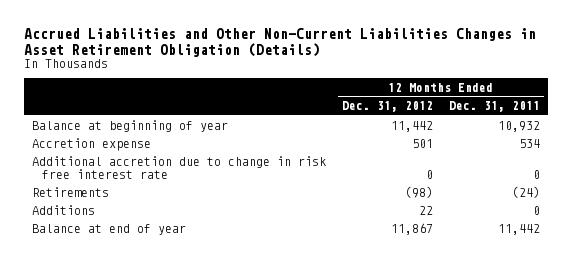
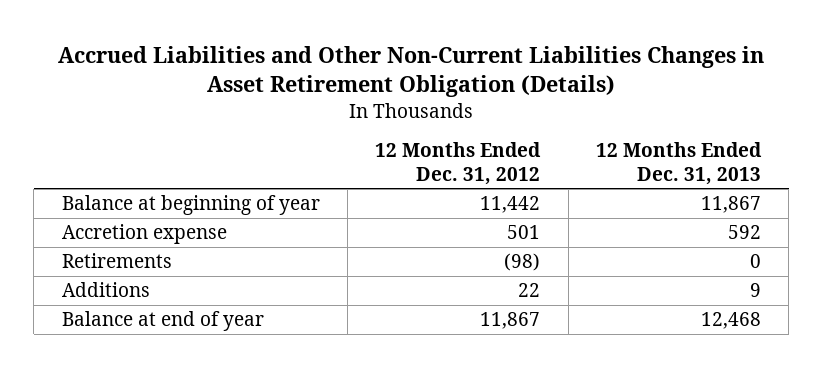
[449,101,541,113] Dec. 31, 2011 -> none
none -> [595,142,762,185] 12 Months Ended Dec. 31, 2013
[31,155,326,179] Additional accretion due to change in risk free interest rate -> none

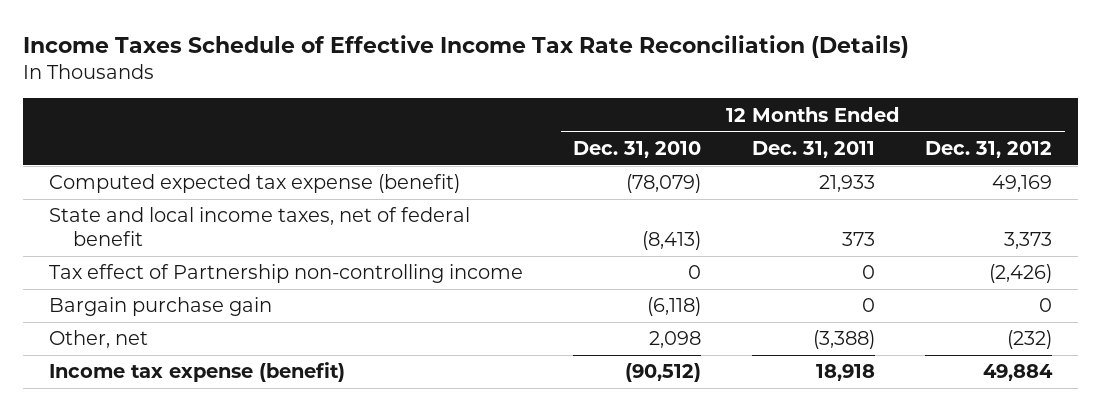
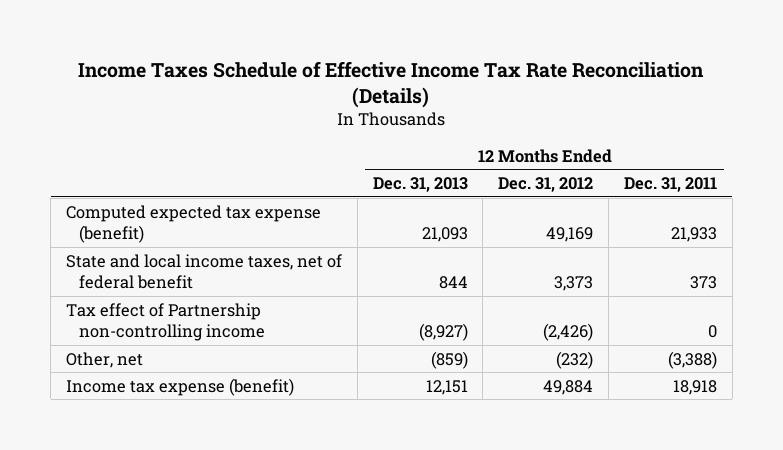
[573,140,702,158] Dec. 31, 2010 -> none
none -> [372,177,468,193] Dec. 31, 2013
[48,297,272,317] Bargain purchase gain -> none

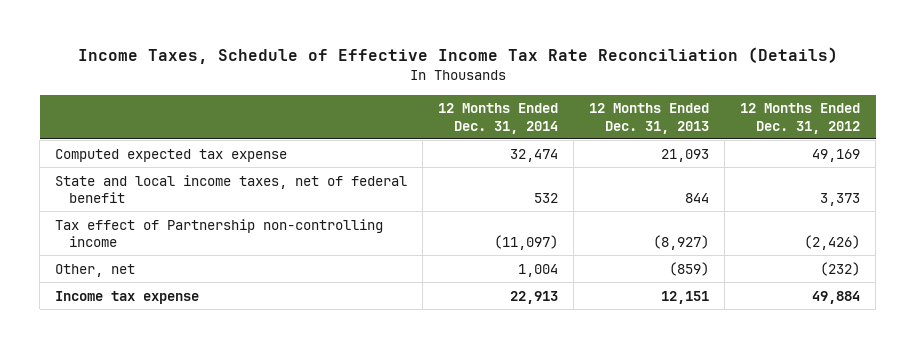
[78,60,705,108] Income Taxes Schedule of Effective Income Tax Rate Reconciliation (Details) -> [77,47,838,65] Income Taxes, Schedule of Effective Income Tax Rate Reconciliation (Details)
[623,177,717,193] Dec. 31, 2011 -> none
none -> [438,103,559,134] 12 Months Ended Dec. 31, 2014
[65,204,321,244] Computed expected tax expense (benefit) -> [55,148,288,162] Computed expected tax expense
[65,377,294,396] Income tax expense (benefit) -> [55,290,200,304] Income tax expense

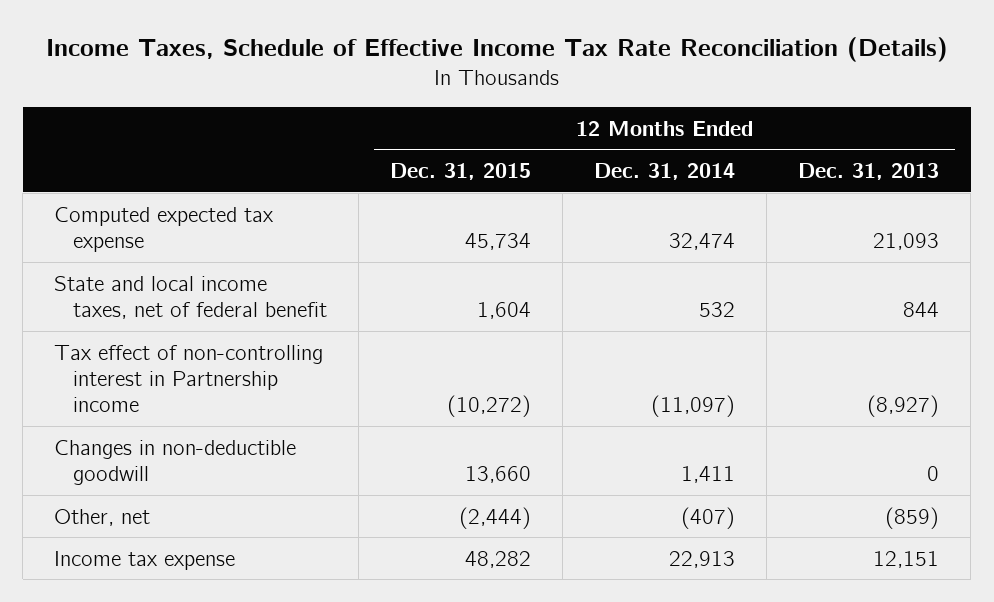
[740,103,861,134] 12 Months Ended Dec. 31, 2012 -> none
none -> [389,163,531,181] Dec. 31, 2015
[55,218,384,247] Tax effect of Partnership non-controlling income -> [54,344,324,412] Tax effect of non-controlling interest in Partnership income
none -> [54,439,297,485] Changes in non-deductible goodwill
[518,263,559,277] 1,004 -> [681,506,736,529] (407)

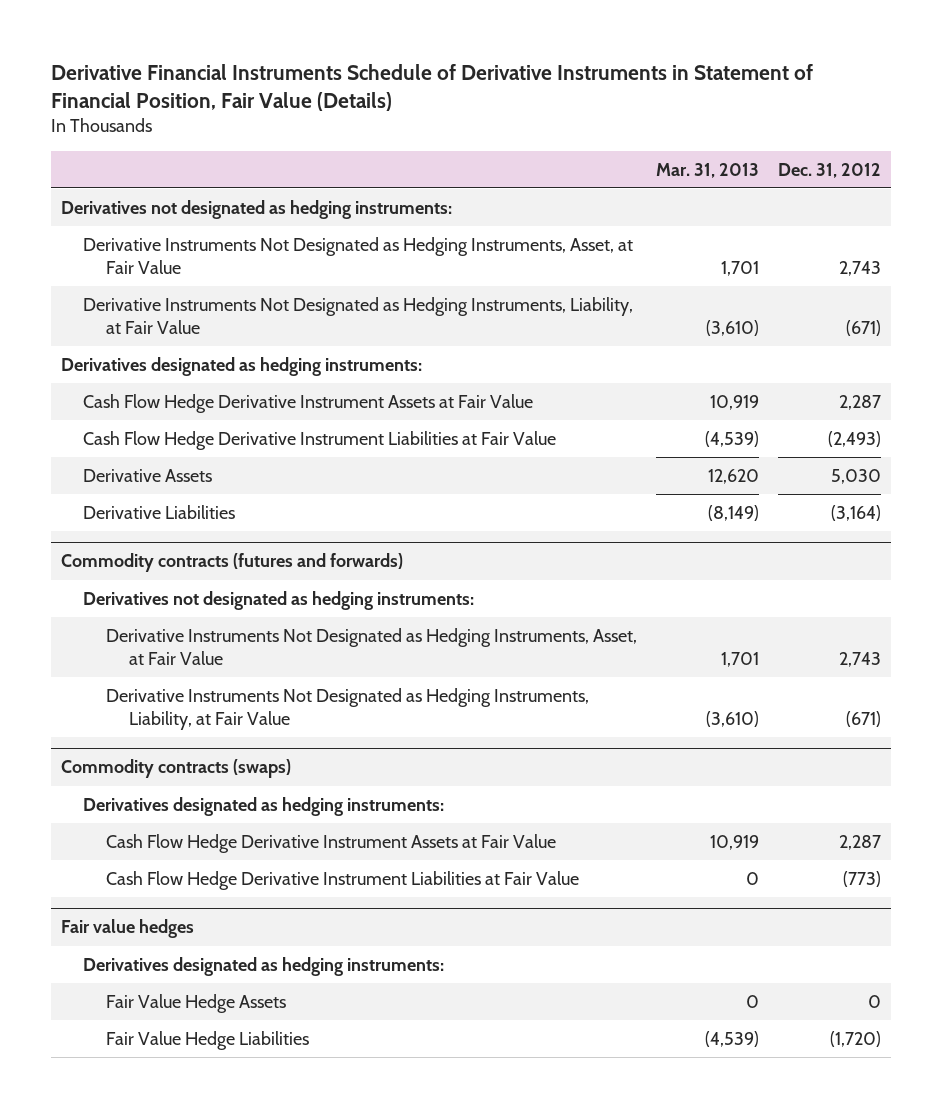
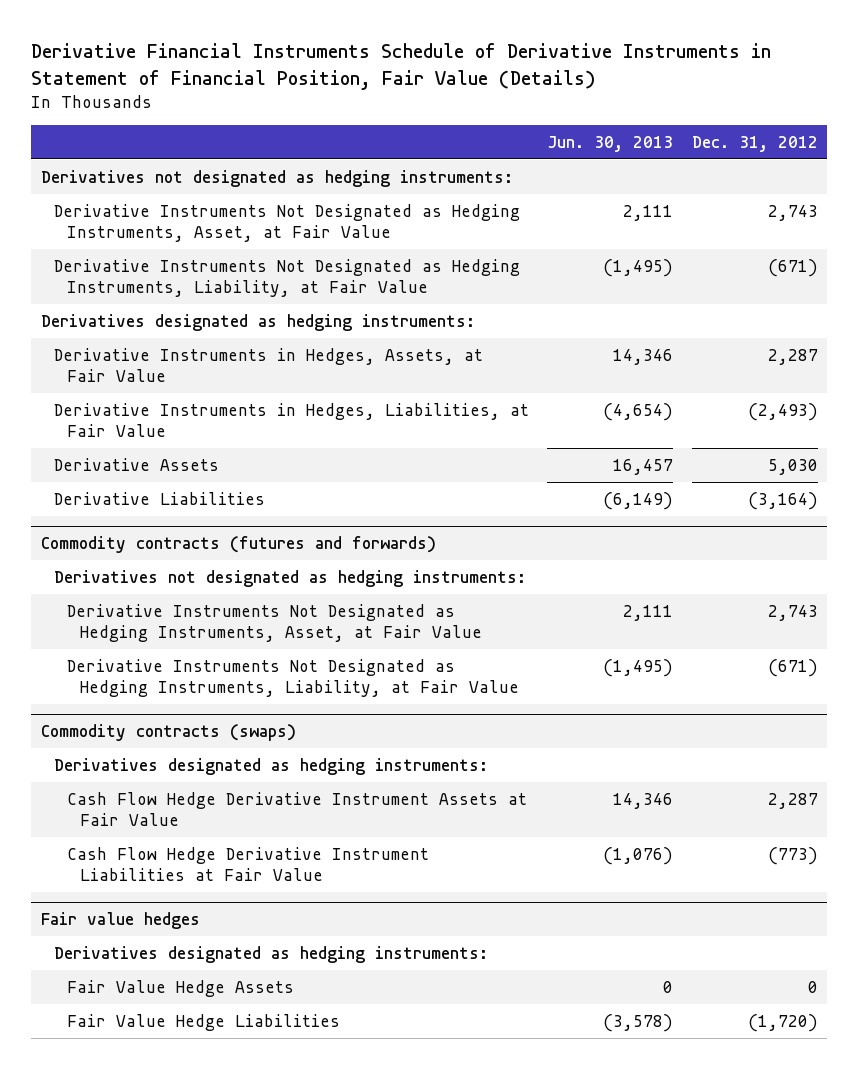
[656,162,760,178] Mar. 31, 2013 -> none
none -> [547,135,674,152] Jun. 30, 2013
[83,393,534,413] Cash Flow Hedge Derivative Instrument Assets at Fair Value -> [53,347,483,382] Derivative Instruments in Hedges, Assets, at Fair Value
[83,430,557,450] Cash Flow Hedge Derivative Instrument Liabilities at Fair Value -> [53,402,529,437] Derivative Instruments in Hedges, Liabilities, at Fair Value

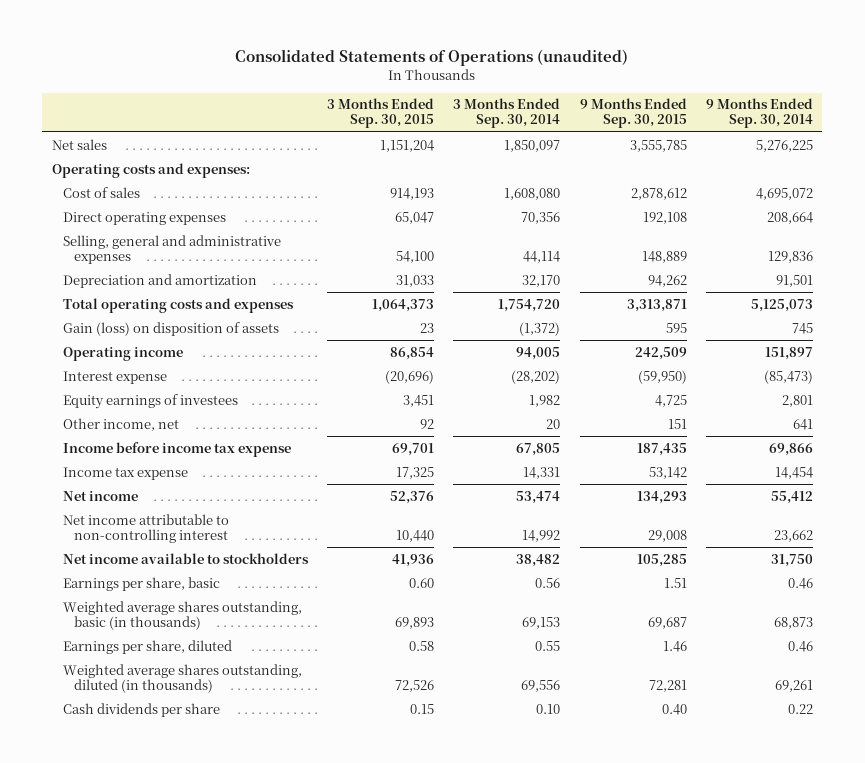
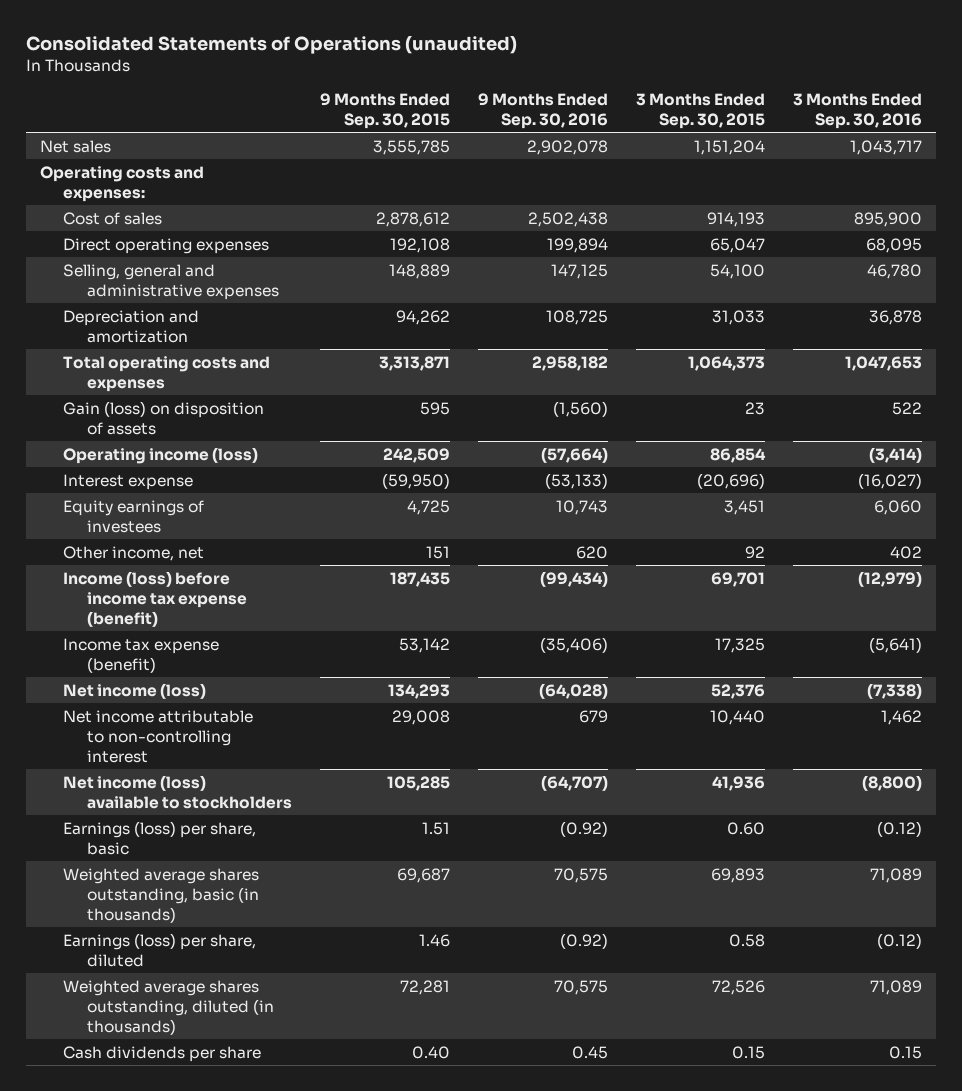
[453,98,561,129] 3 Months Ended Sep. 30, 2014 -> none
[705,98,813,129] 9 Months Ended Sep. 30, 2014 -> none
none -> [478,92,609,130] 9 Months Ended Sep. 30, 2016
none -> [792,92,922,130] 3 Months Ended Sep. 30, 2016
[63,346,184,361] Operating income -> [63,446,259,464] Operating income (loss)
[63,441,292,457] Income before income tax expense -> [63,570,248,627] Income (loss) before income tax expense (benefit)
[63,466,189,480] Income tax expense -> [63,637,220,673] Income tax expense (benefit)
[63,490,139,501] Net income -> [63,682,207,699] Net income (loss)
[63,552,310,564] Net income available to stockholders -> [63,774,293,809] Net income (loss) available to stockholders
[63,576,221,591] Earnings per share, basic -> [63,820,257,855] Earnings (loss) per share, basic
[63,639,233,654] Earnings per share, diluted -> [63,932,257,967] Earnings (loss) per share, diluted

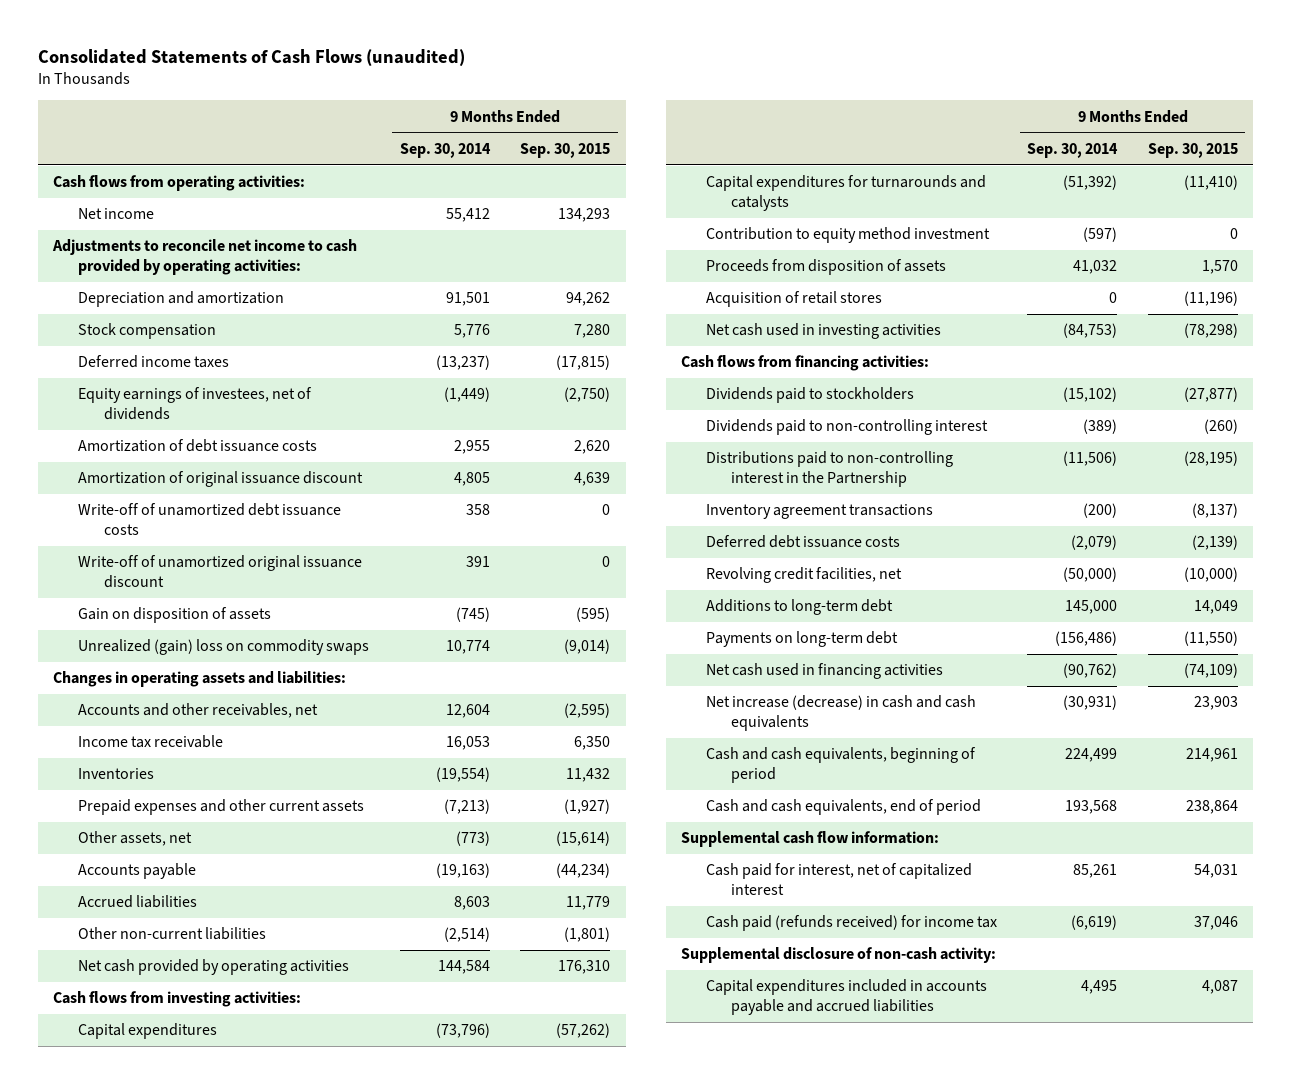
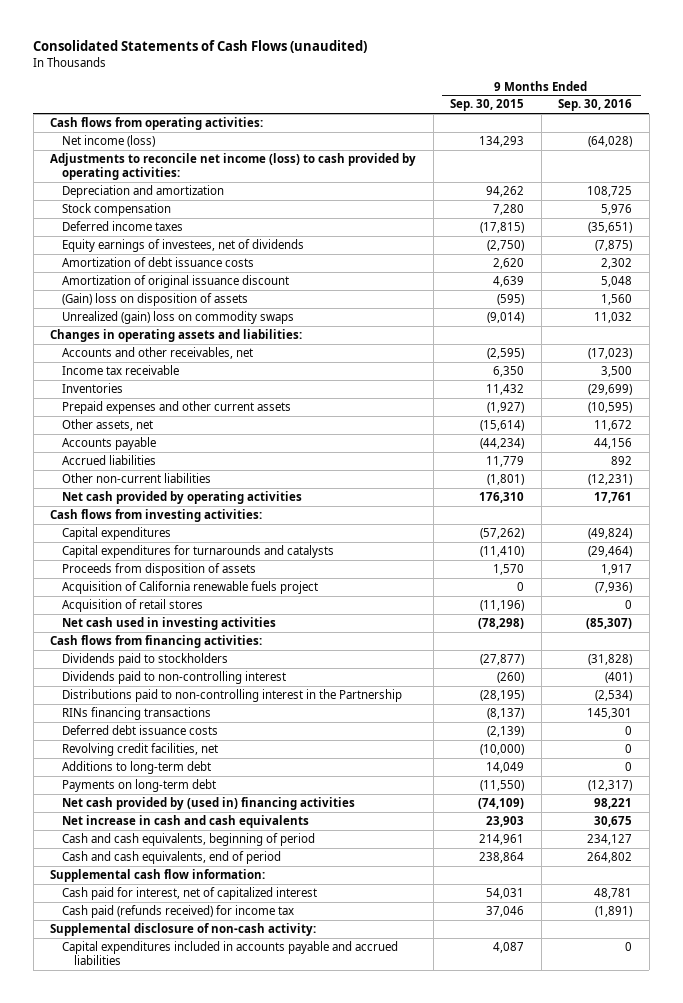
[399,142,491,158] Sep. 30, 2014 -> none
none -> [558,99,633,112] Sep. 30, 2016
[78,208,155,220] Net income -> [62,134,156,147] Net income (loss)
[52,239,358,275] Adjustments to reconcile net income to cash provided by operating activities: -> [50,152,417,181] Adjustments to reconcile net income (loss) to cash provided by operating activities:
[78,503,342,535] Write-off of unamortized debt issuance costs -> none
[78,555,363,588] Write-off of unamortized original issuance discount -> none
[78,607,272,624] Gain on disposition of assets -> [62,292,249,306] (Gain) loss on disposition of assets
[705,227,990,244] Contribution to equity method investment -> none
none -> [62,580,319,594] Acquisition of California renewable fuels project
[705,504,933,520] Inventory agreement transactions -> [62,706,212,720] RINs financing transactions
[705,663,943,680] Net cash used in financing activities -> [62,796,356,810] Net cash provided by (used in) financing activities
[705,695,976,731] Net increase (decrease) in cash and cash equivalents -> [62,814,310,828] Net increase in cash and cash equivalents

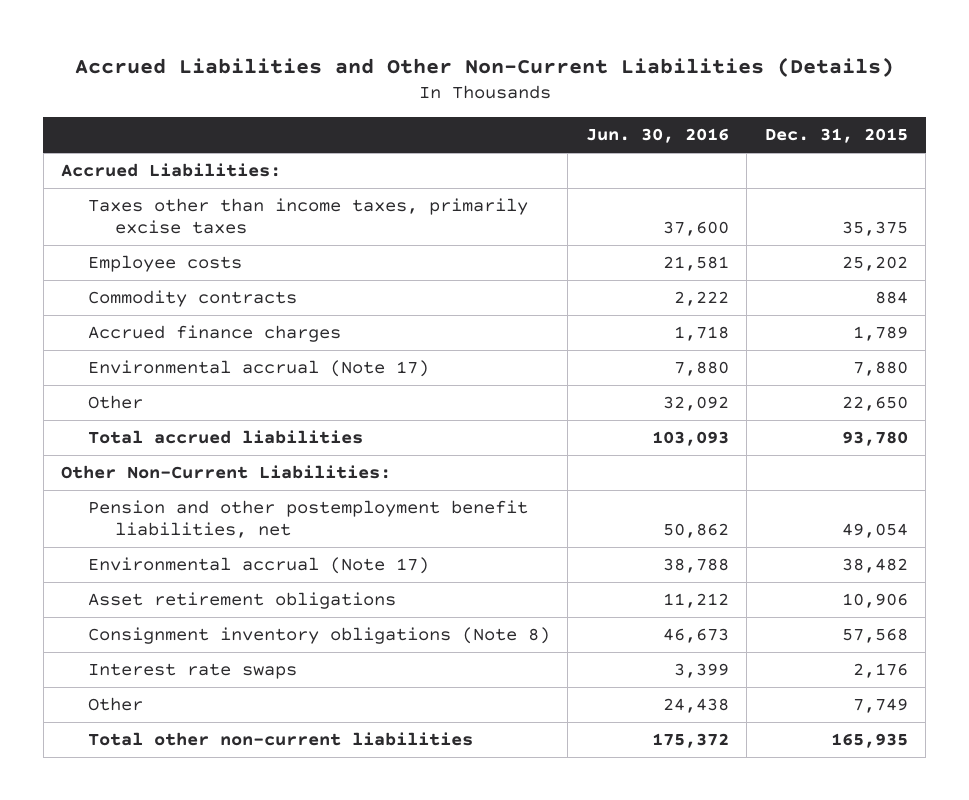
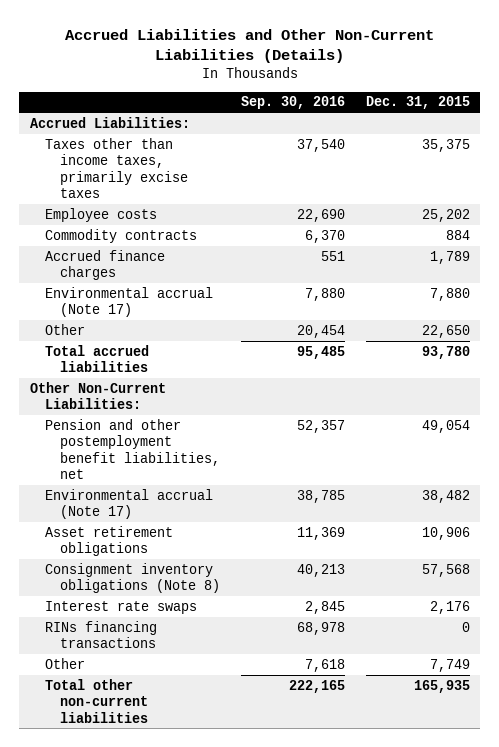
[585,128,729,144] Jun. 30, 2016 -> none
none -> [240,96,345,110] Sep. 30, 2016
none -> [44,620,157,649] RINs financing transactions

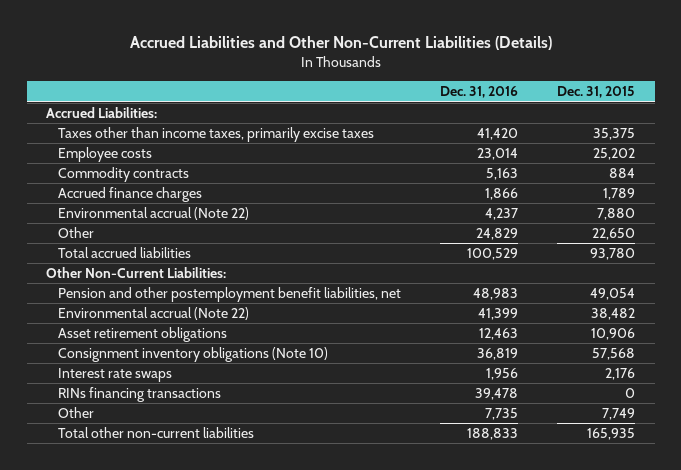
[240,96,345,110] Sep. 30, 2016 -> none
none -> [440,86,519,99] Dec. 31, 2016
[44,286,213,318] Environmental accrual (Note 17) -> [58,207,250,221] Environmental accrual (Note 22)
[44,488,213,520] Environmental accrual (Note 17) -> [58,307,250,321] Environmental accrual (Note 22)
[44,562,221,594] Consignment inventory obligations (Note 8) -> [58,347,329,363] Consignment inventory obligations (Note 10)

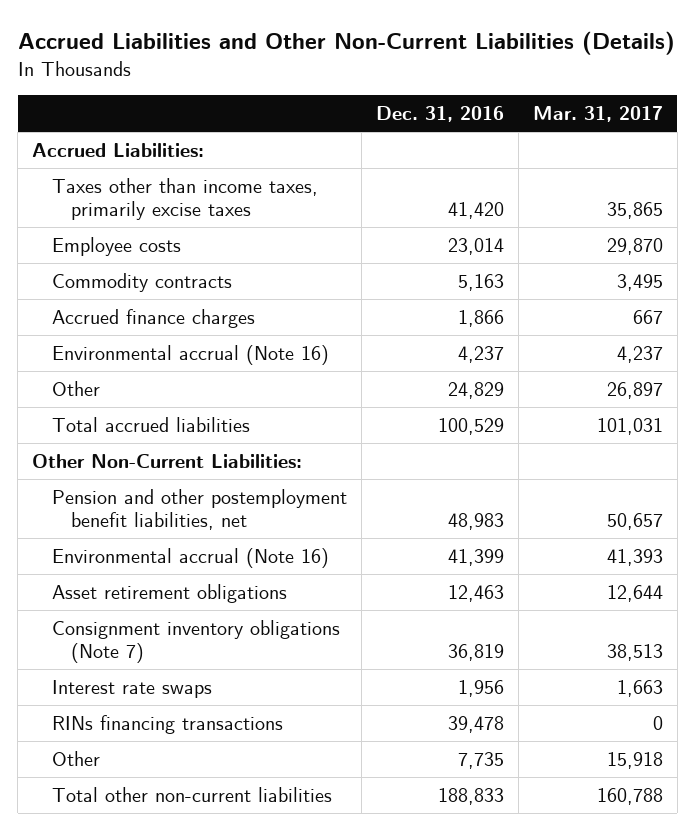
[557,86,636,99] Dec. 31, 2015 -> none
none -> [532,106,663,123] Mar. 31, 2017
[58,207,250,221] Environmental accrual (Note 22) -> [51,344,329,365] Environmental accrual (Note 16)
[58,307,250,321] Environmental accrual (Note 22) -> [51,547,329,568] Environmental accrual (Note 16)
[58,347,329,363] Consignment inventory obligations (Note 10) -> [51,619,340,664] Consignment inventory obligations (Note 7)

